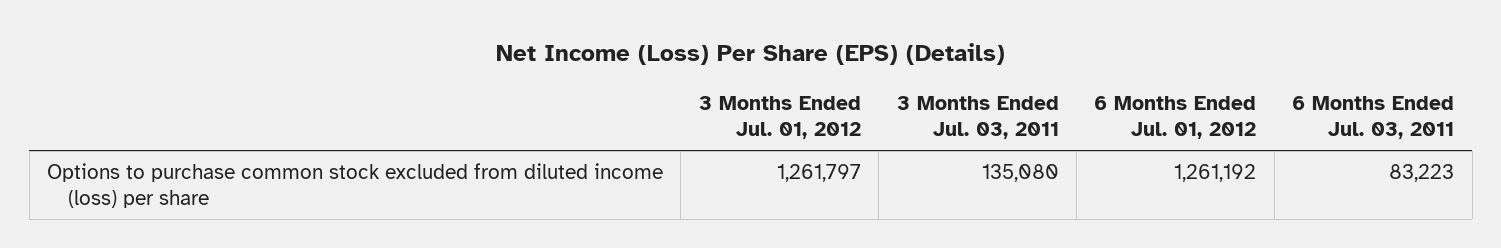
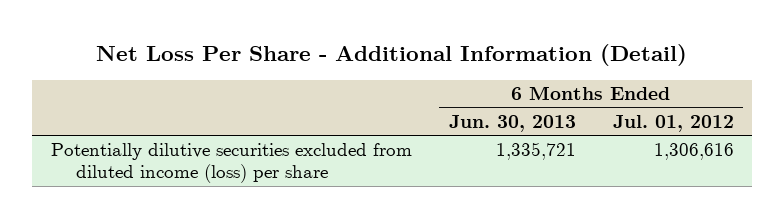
[495,43,1005,66] Net Income (Loss) Per Share (EPS) (Details) -> [96,44,688,67] Net Loss Per Share - Additional Information (Detail)
[698,96,861,140] 3 Months Ended Jul. 01, 2012 -> none
[896,96,1059,140] 3 Months Ended Jul. 03, 2011 -> none
[1292,96,1455,140] 6 Months Ended Jul. 03, 2011 -> none
none -> [448,114,576,132] Jun. 30, 2013
[46,163,663,208] Options to purchase common stock excluded from diluted income (loss) per share -> [50,143,412,184] Potentially dilutive securities excluded from diluted income (loss) per share
[1174,164,1257,183] 1,261,192 -> [653,143,734,161] 1,306,616

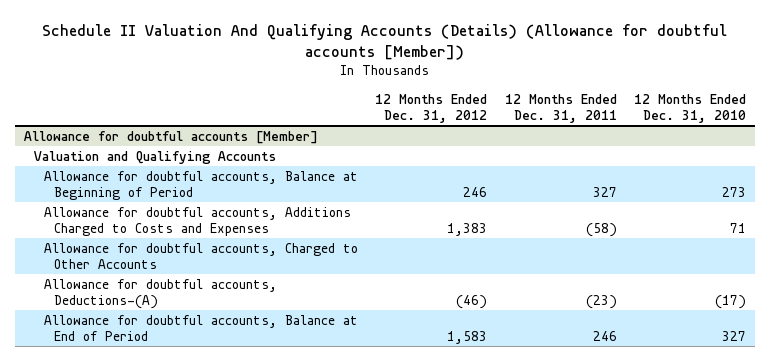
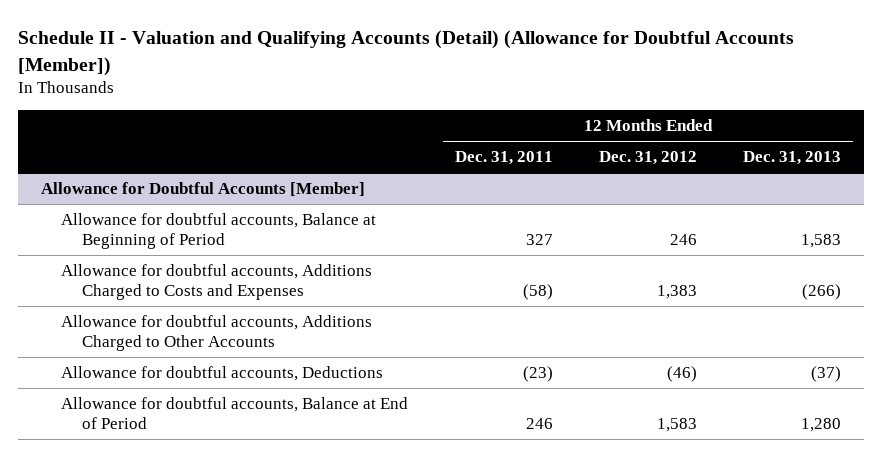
[41,23,727,61] Schedule II Valuation And Qualifying Accounts (Details) (Allowance for doubtful accounts [Member]) -> [17,30,794,76] Schedule II - Valuation and Qualifying Accounts (Detail) (Allowance for Doubtful Accounts [Member])
[634,93,747,123] 12 Months Ended Dec. 31, 2010 -> none
none -> [743,151,842,166] Dec. 31, 2013
[33,150,276,164] Valuation and Qualifying Accounts -> none
[23,130,318,144] Allowance for doubtful accounts [Member] -> [40,182,365,197] Allowance for Doubtful Accounts [Member]
[43,242,358,269] Allowance for doubtful accounts, Charged to Other Accounts -> [61,315,373,351] Allowance for doubtful accounts, Additions Charged to Other Accounts
[43,278,277,309] Allowance for doubtful accounts, Deductions-(A) -> [61,366,384,382] Allowance for doubtful accounts, Deductions

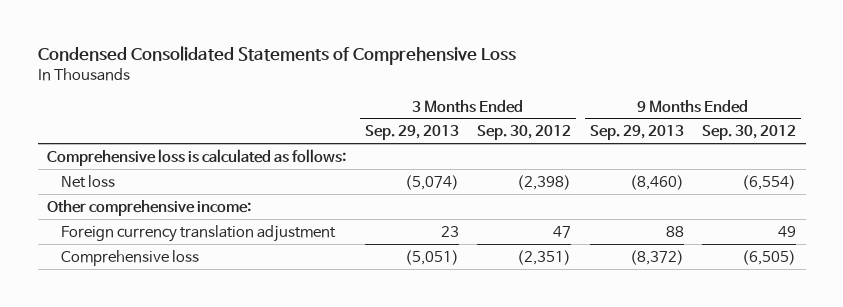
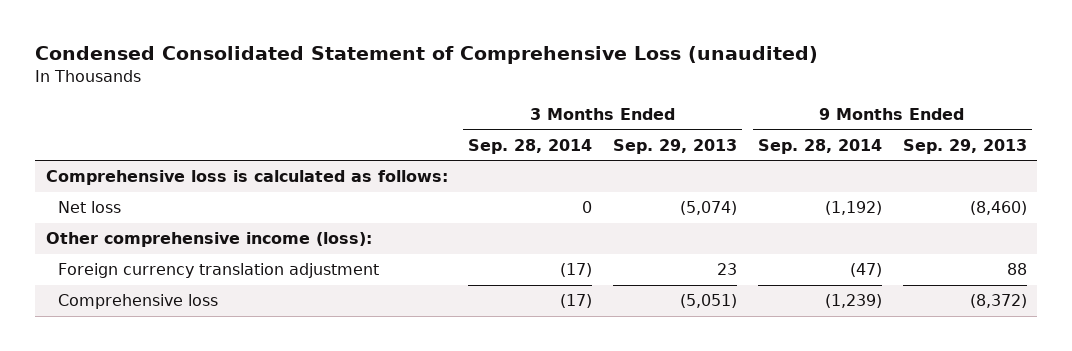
[37,46,516,66] Condensed Consolidated Statements of Comprehensive Loss -> [35,46,819,65] Condensed Consolidated Statement of Comprehensive Loss (unaudited)
[477,125,572,141] Sep. 30, 2012 -> none
[702,125,797,141] Sep. 30, 2012 -> none
none -> [468,138,593,154] Sep. 28, 2014
none -> [757,138,882,154] Sep. 28, 2014
[47,199,252,216] Other comprehensive income: -> [45,232,372,248] Other comprehensive income (loss):

